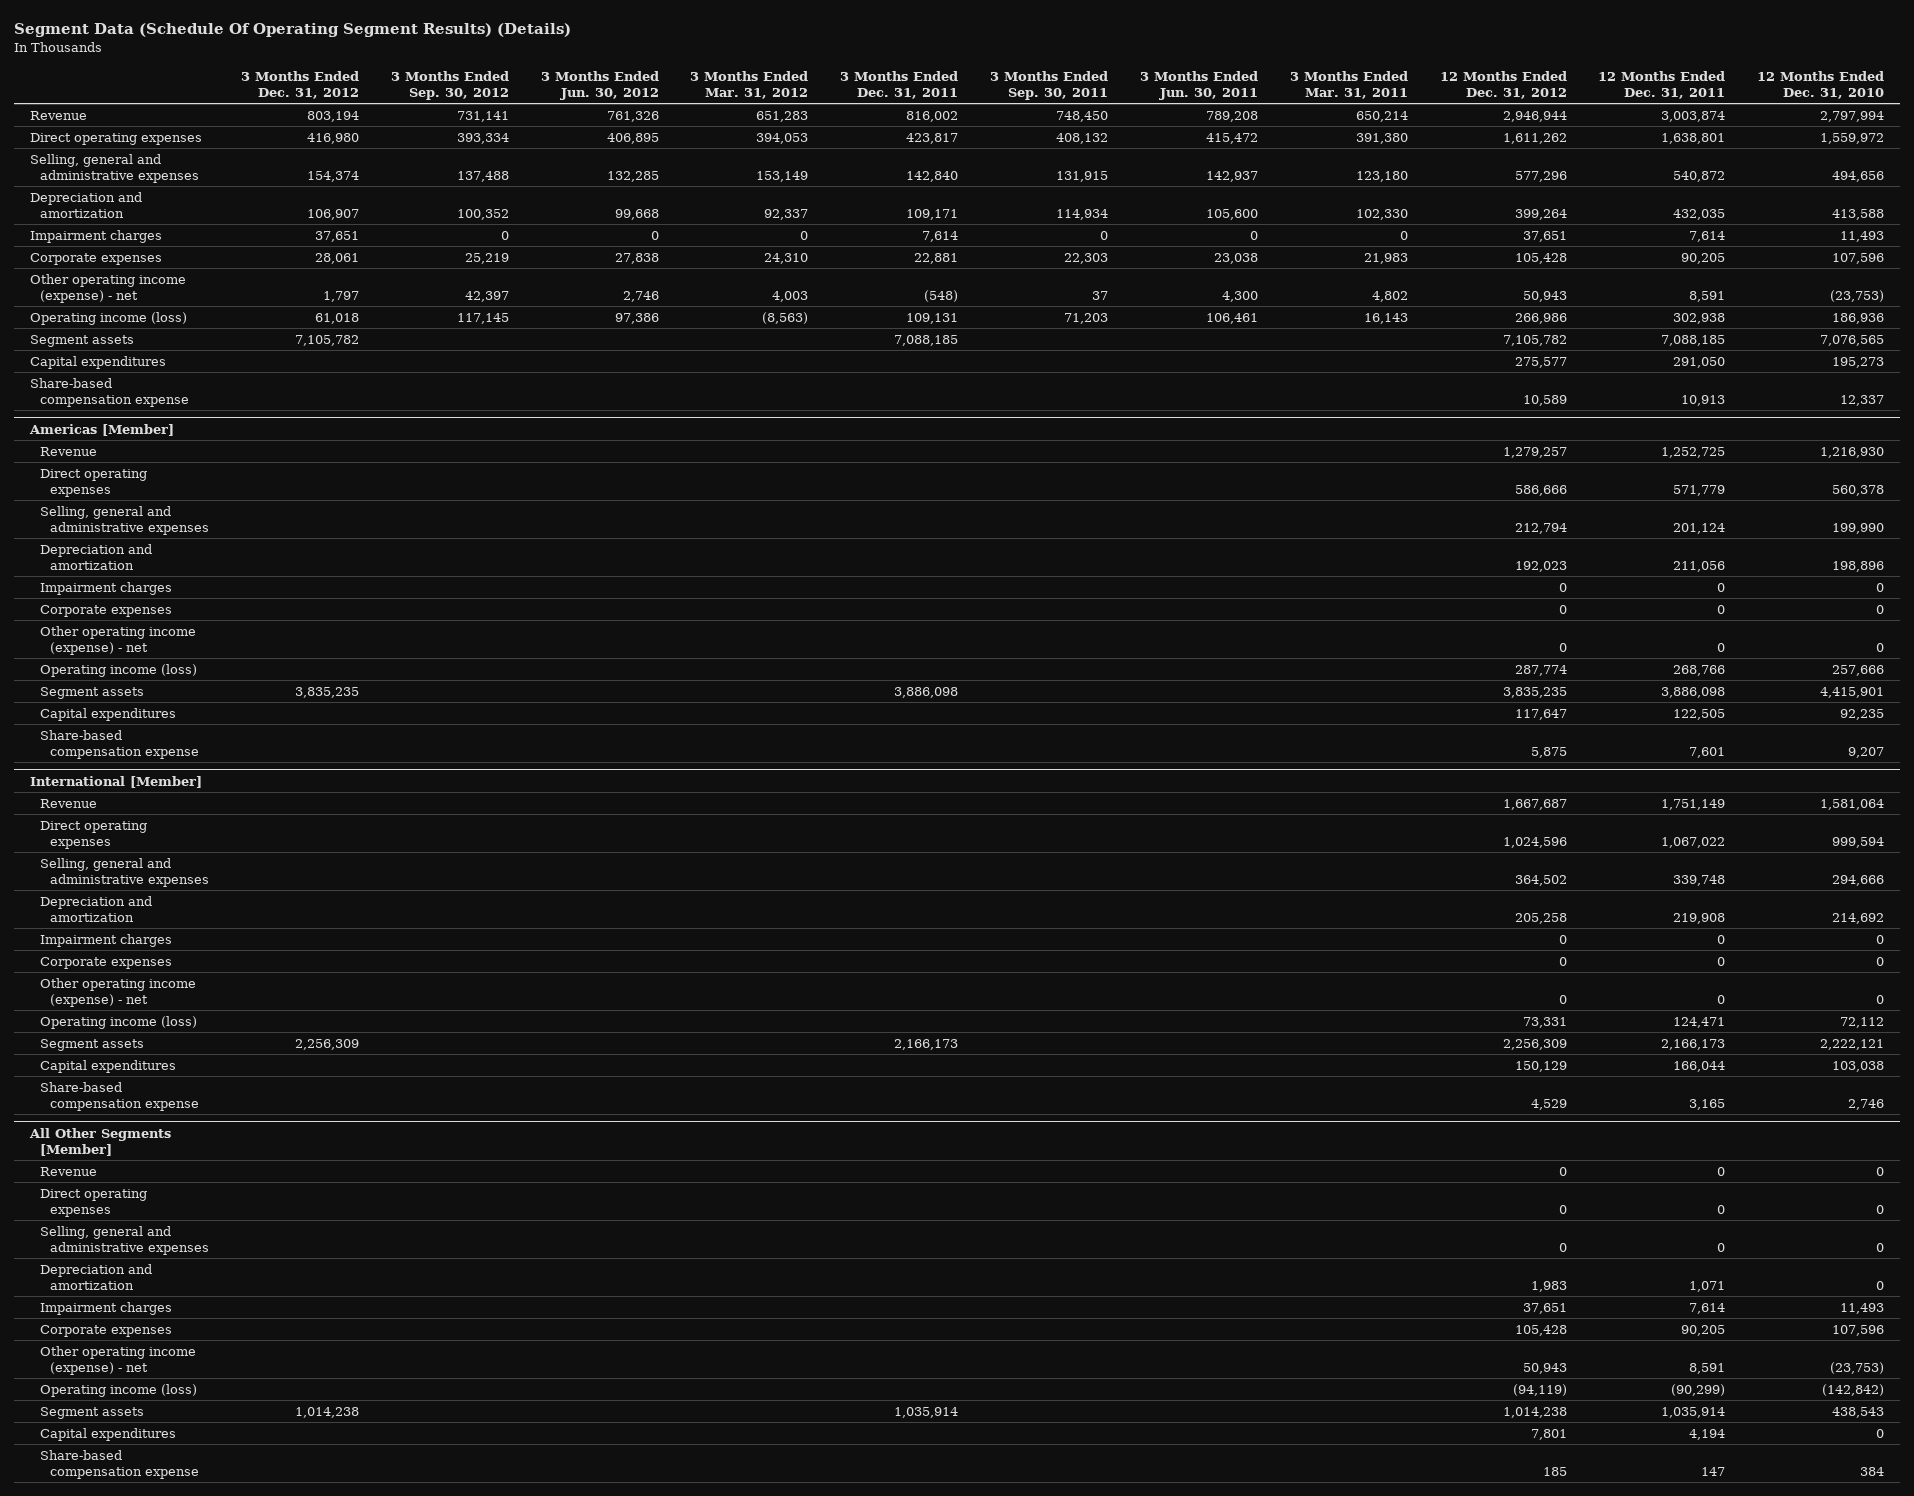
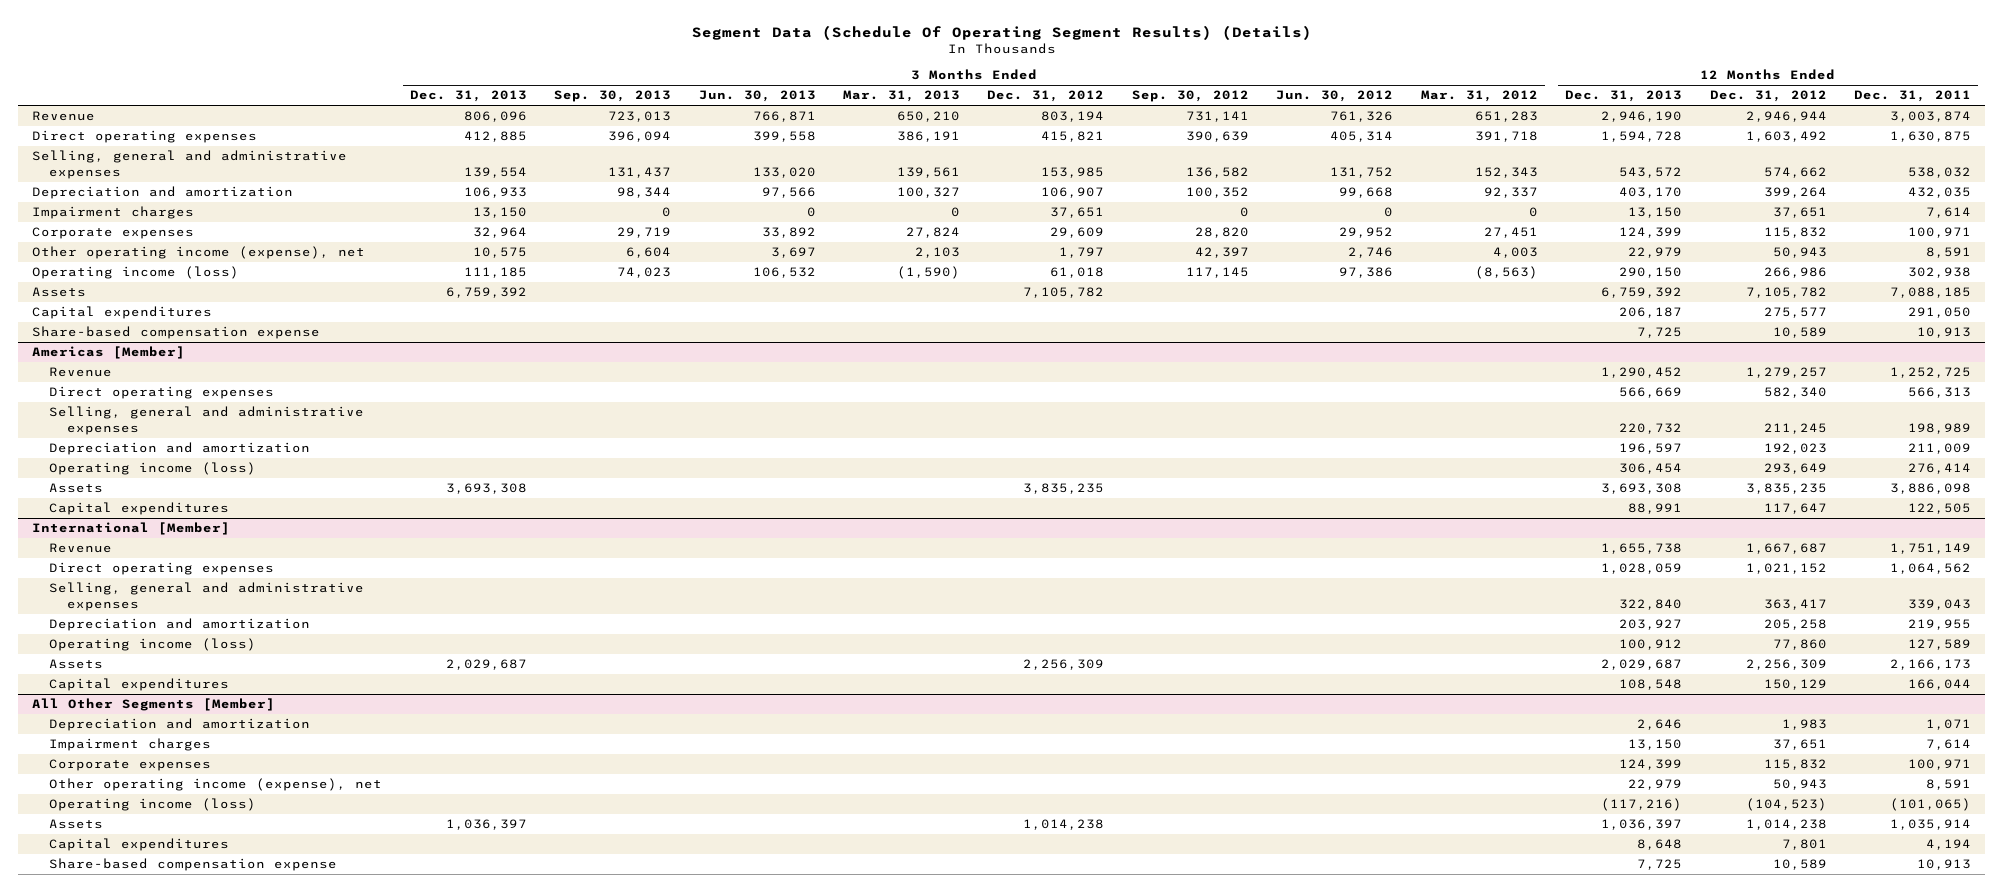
[840,70,959,99] 3 Months Ended Dec. 31, 2011 -> none
[990,70,1109,100] 3 Months Ended Sep. 30, 2011 -> none
[1139,70,1258,100] 3 Months Ended Jun. 30, 2011 -> none
[1289,70,1408,99] 3 Months Ended Mar. 31, 2011 -> none
[1757,70,1885,99] 12 Months Ended Dec. 31, 2010 -> none
none -> [409,90,527,103] Dec. 31, 2013
none -> [554,90,672,103] Sep. 30, 2013
none -> [698,90,816,103] Jun. 30, 2013
none -> [843,90,961,103] Mar. 31, 2013
none -> [1565,90,1683,103] Dec. 31, 2013
[306,132,359,144] 416,980 -> [1041,131,1105,143] 415,821
[456,132,509,144] 393,334 -> [1185,131,1249,143] 390,639
[606,132,659,144] 406,895 -> [1330,131,1394,143] 405,314
[756,132,809,144] 394,053 -> [1474,131,1538,143] 391,718
[1502,132,1567,144] 1,611,262 -> [1745,131,1827,143] 1,603,492
[1661,132,1726,144] 1,638,801 -> [1890,131,1972,143] 1,630,875
[306,170,359,182] 154,374 -> [1041,166,1105,178] 153,985
[456,170,509,182] 137,488 -> [1185,166,1249,178] 136,582
[606,170,659,182] 132,285 -> [1330,166,1394,178] 131,752
[756,170,809,182] 153,149 -> [1474,166,1538,178] 152,343
[1514,170,1567,182] 577,296 -> [1763,166,1827,178] 574,662
[1673,170,1726,182] 540,872 -> [1908,166,1972,178] 538,032
[314,252,359,264] 28,061 -> [1050,227,1105,239] 29,609
[464,252,509,264] 25,219 -> [1194,227,1249,239] 28,820
[614,252,659,264] 27,838 -> [1339,227,1394,239] 29,952
[764,252,809,264] 24,310 -> [1483,227,1538,239] 27,451
[1514,252,1567,264] 105,428 -> [1763,227,1827,239] 115,832
[1681,252,1726,264] 90,205 -> [1908,227,1972,239] 100,971
[29,273,186,303] Other operating income (expense) - net -> [31,246,365,260] Other operating income (expense), net
[29,334,134,347] Segment assets -> [31,287,86,298] Assets
[39,581,172,595] Impairment charges -> none
[39,604,172,617] Corporate expenses -> none
[39,625,196,655] Other operating income (expense) - net -> none
[1514,484,1567,496] 586,666 -> [1763,387,1827,399] 582,340
[1673,484,1726,496] 571,779 -> [1908,387,1972,399] 566,313
[1514,522,1567,534] 212,794 -> [1763,422,1827,434] 211,245
[1673,522,1726,534] 201,124 -> [1908,422,1972,434] 198,989
[1673,560,1726,572] 211,056 -> [1908,443,1972,455] 211,009
[1514,664,1567,676] 287,774 -> [1763,463,1827,475] 293,649
[1673,664,1726,676] 268,766 -> [1908,463,1972,475] 276,414
[39,686,144,699] Segment assets -> [49,483,104,494] Assets
[39,729,200,759] Share-based compensation expense -> none
[39,933,172,947] Impairment charges -> none
[39,956,172,969] Corporate expenses -> none
[39,977,196,1007] Other operating income (expense) - net -> none
[1502,836,1567,848] 1,024,596 -> [1745,563,1827,575] 1,021,152
[1661,836,1726,848] 1,067,022 -> [1890,563,1972,575] 1,064,562
[1514,874,1567,886] 364,502 -> [1763,598,1827,610] 363,417
[1673,874,1726,886] 339,748 -> [1908,598,1972,610] 339,043
[1673,912,1726,924] 219,908 -> [1908,619,1972,631] 219,955
[1522,1016,1567,1028] 73,331 -> [1772,639,1827,651] 77,860
[1673,1016,1726,1028] 124,471 -> [1908,639,1972,651] 127,589
[39,1038,144,1051] Segment assets -> [49,659,104,670] Assets
[39,1081,200,1111] Share-based compensation expense -> none
[39,1166,97,1176] Revenue -> none
[39,1188,147,1217] Direct operating expenses -> none
[39,1225,210,1255] Selling, general and administrative expenses -> none
[1514,1324,1567,1336] 105,428 -> [1763,759,1827,771] 115,832
[1681,1324,1726,1336] 90,205 -> [1908,759,1972,771] 100,971
[39,1345,196,1375] Other operating income (expense) - net -> [49,778,383,792] Other operating income (expense), net
[1512,1383,1567,1396] (94,119) -> [1745,798,1827,812] (104,523)
[1671,1383,1726,1396] (90,299) -> [1890,798,1972,812] (101,065)
[39,1406,144,1419] Segment assets -> [49,819,104,830] Assets
[1542,1466,1567,1476] 185 -> [1772,859,1827,871] 10,589
[1701,1466,1726,1476] 147 -> [1917,859,1972,871] 10,913

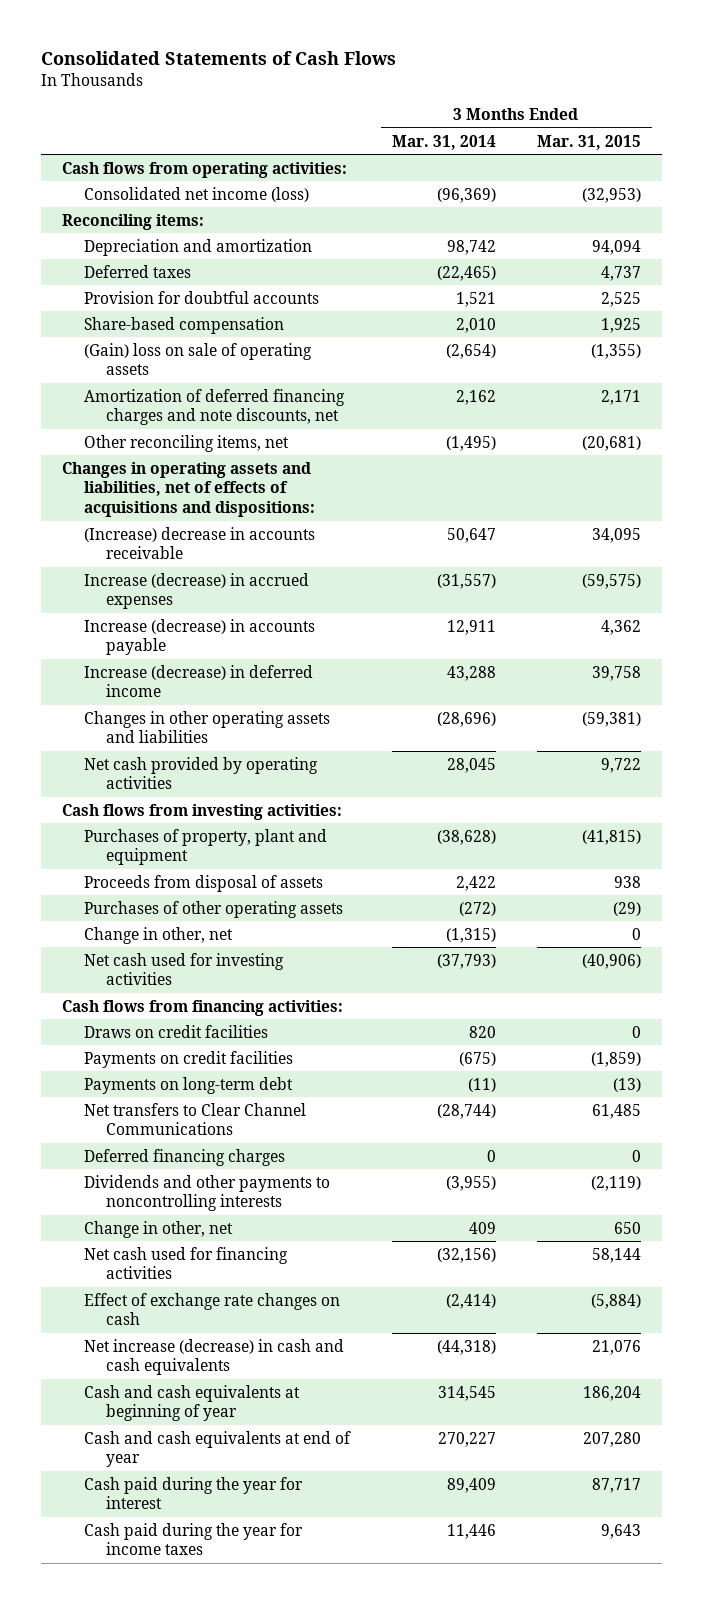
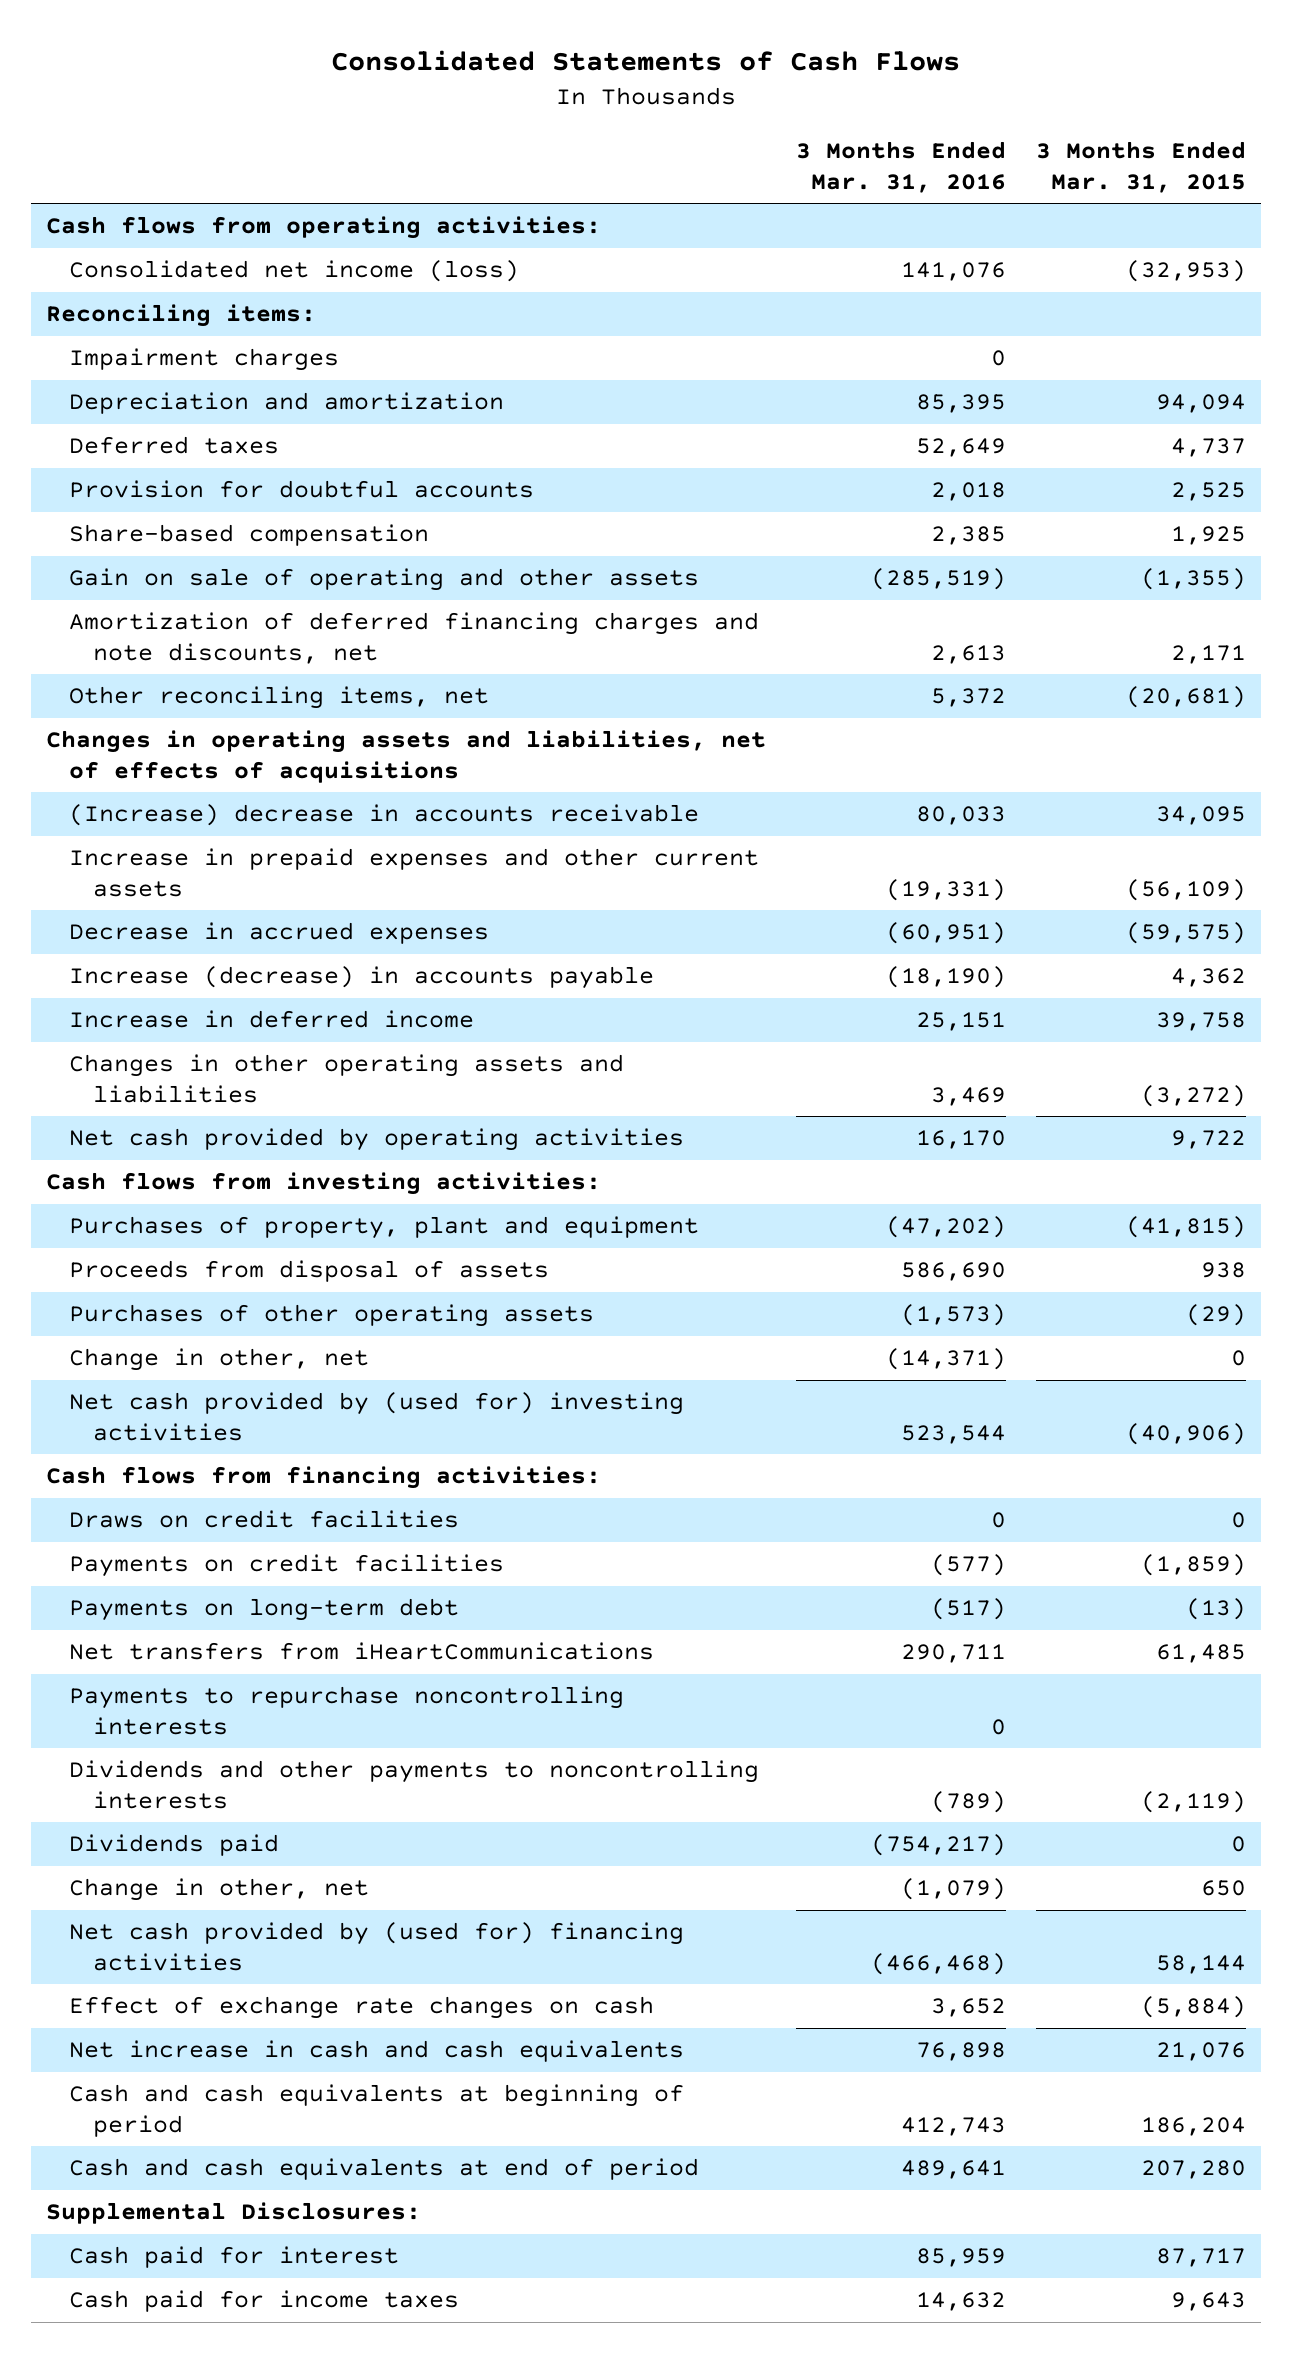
[391,134,496,150] Mar. 31, 2014 -> none
none -> [795,141,1006,193] 3 Months Ended Mar. 31, 2016
none -> [69,348,340,372] Impairment charges
[83,342,312,376] (Gain) loss on sale of operating assets -> [69,568,700,592] Gain on sale of operating and other assets
[61,461,315,518] Changes in operating assets and liabilities, net of effects of acquisitions and dispositions: -> [45,730,766,783] Changes in operating assets and liabilities, net of effects of acquisitions
none -> [69,848,760,897] Increase in prepaid expenses and other current assets
[83,572,309,610] Increase (decrease) in accrued expenses -> [69,922,490,945] Decrease in accrued expenses
[83,664,313,698] Increase (decrease) in deferred income -> [69,1010,475,1029] Increase in deferred income
[582,711,642,727] (59,381) -> [1140,1084,1246,1107] (3,272)
[83,952,284,986] Net cash used for investing activities -> [69,1392,685,1441] Net cash provided by (used for) investing activities
[83,1148,285,1166] Deferred financing charges -> none
[83,1102,306,1136] Net transfers to Clear Channel Communications -> [69,1642,655,1661] Net transfers from iHeartCommunications
none -> [69,1686,625,1735] Payments to repurchase noncontrolling interests
none -> [69,1834,280,1857] Dividends paid
[83,1246,288,1280] Net cash used for financing activities -> [69,1922,685,1971] Net cash provided by (used for) financing activities
[83,1338,344,1376] Net increase (decrease) in cash and cash equivalents -> [69,2040,685,2063] Net increase in cash and cash equivalents
[83,1384,300,1422] Cash and cash equivalents at beginning of year -> [69,2084,685,2137] Cash and cash equivalents at beginning of period
[83,1430,351,1468] Cash and cash equivalents at end of year -> [69,2158,700,2181] Cash and cash equivalents at end of period
none -> [45,2202,421,2225] Supplemental Disclosures:
[83,1476,303,1510] Cash paid during the year for interest -> [69,2246,400,2269] Cash paid for interest
[83,1522,303,1556] Cash paid during the year for income taxes -> [69,2290,460,2313] Cash paid for income taxes

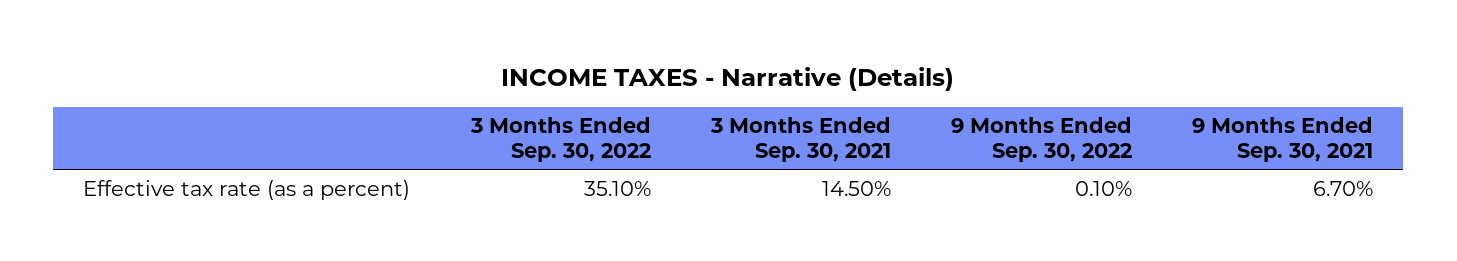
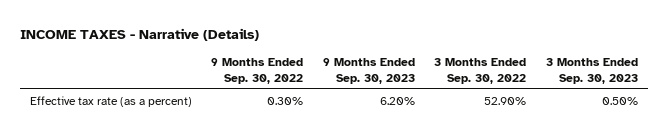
[709,117,891,162] 3 Months Ended Sep. 30, 2021 -> none
[1192,117,1374,162] 9 Months Ended Sep. 30, 2021 -> none
none -> [322,58,415,84] 9 Months Ended Sep. 30, 2023
none -> [545,58,638,84] 3 Months Ended Sep. 30, 2023
[583,181,651,197] 35.10% -> [484,97,527,106] 52.90%
[1074,181,1132,197] 0.10% -> [267,97,304,106] 0.30%

